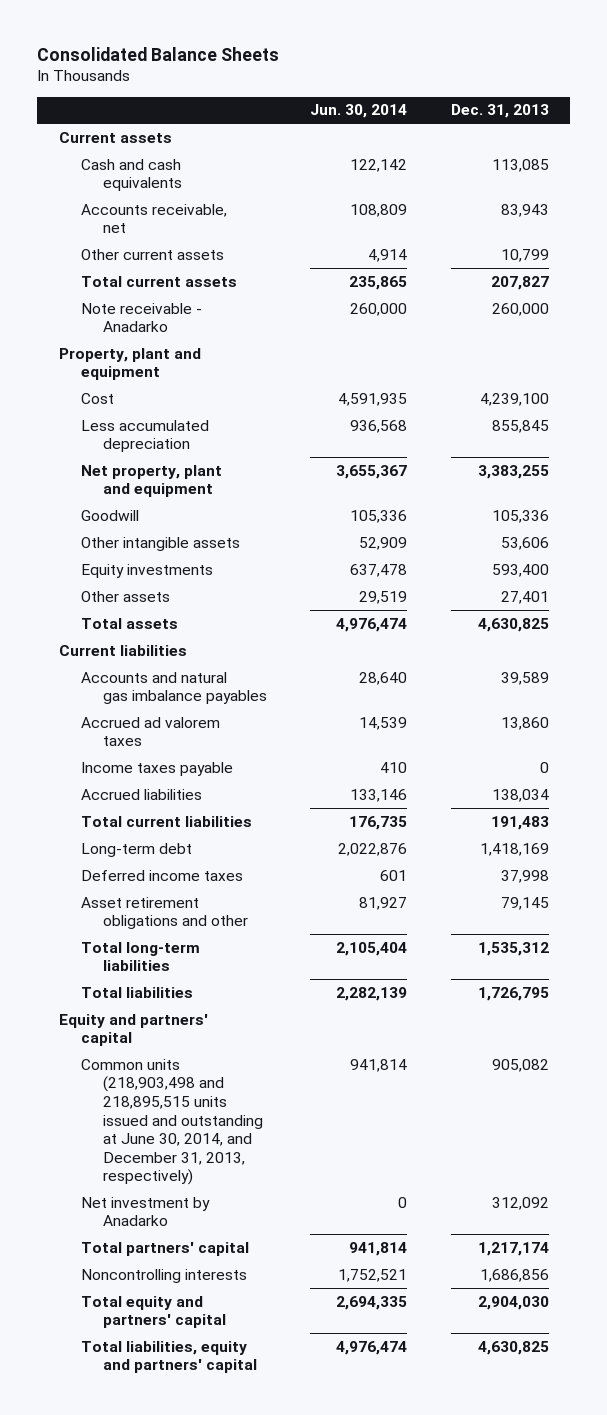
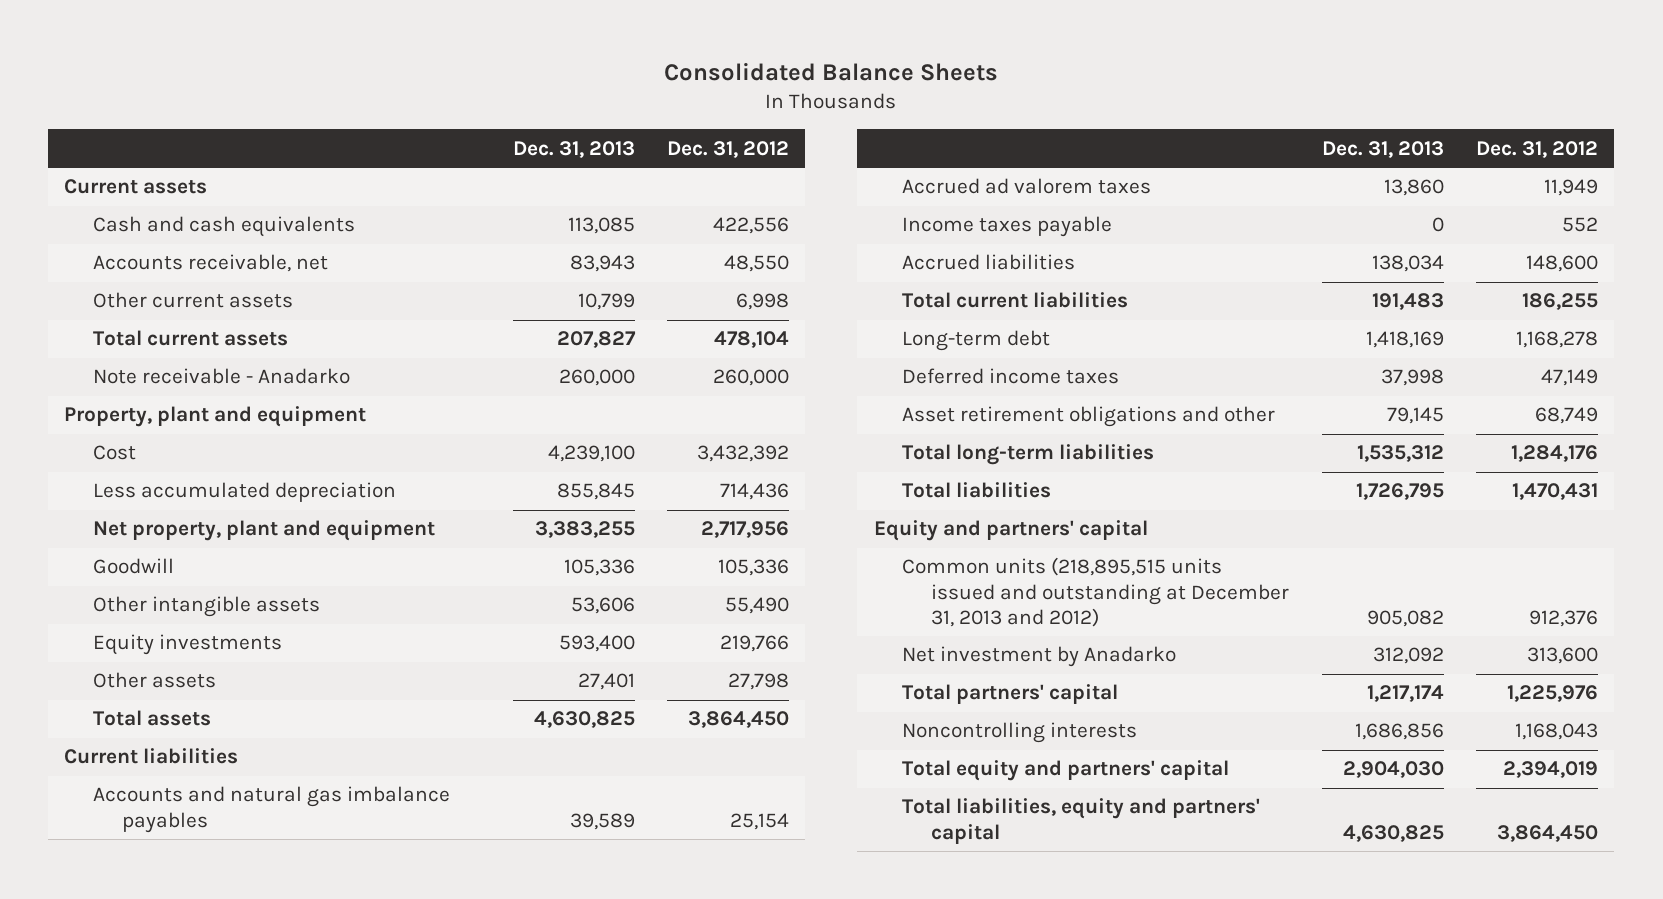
[310,104,408,119] Jun. 30, 2014 -> none
none -> [667,140,790,158] Dec. 31, 2012
[80,1058,263,1186] Common units (218,903,498 and 218,895,515 units issued and outstanding at June 30, 2014, and December 31, 2013, respectively) -> [902,557,1290,627] Common units (218,895,515 units issued and outstanding at December 31, 2013 and 2012)

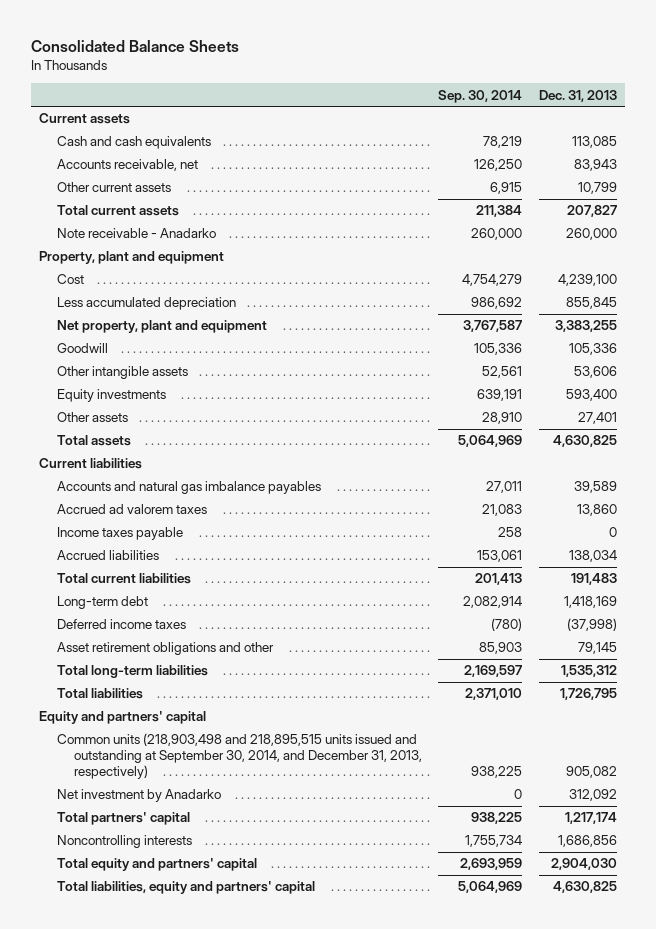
[667,140,790,158] Dec. 31, 2012 -> none
none -> [438,89,523,103] Sep. 30, 2014
[1380,369,1444,387] 37,998 -> [566,618,617,632] (37,998)
[902,557,1290,627] Common units (218,895,515 units issued and outstanding at December 31, 2013 and 2012) -> [56,733,422,780] Common units (218,903,498 and 218,895,515 units issued and outstanding at September 30, 2014, and December 31, 2013, respectively)

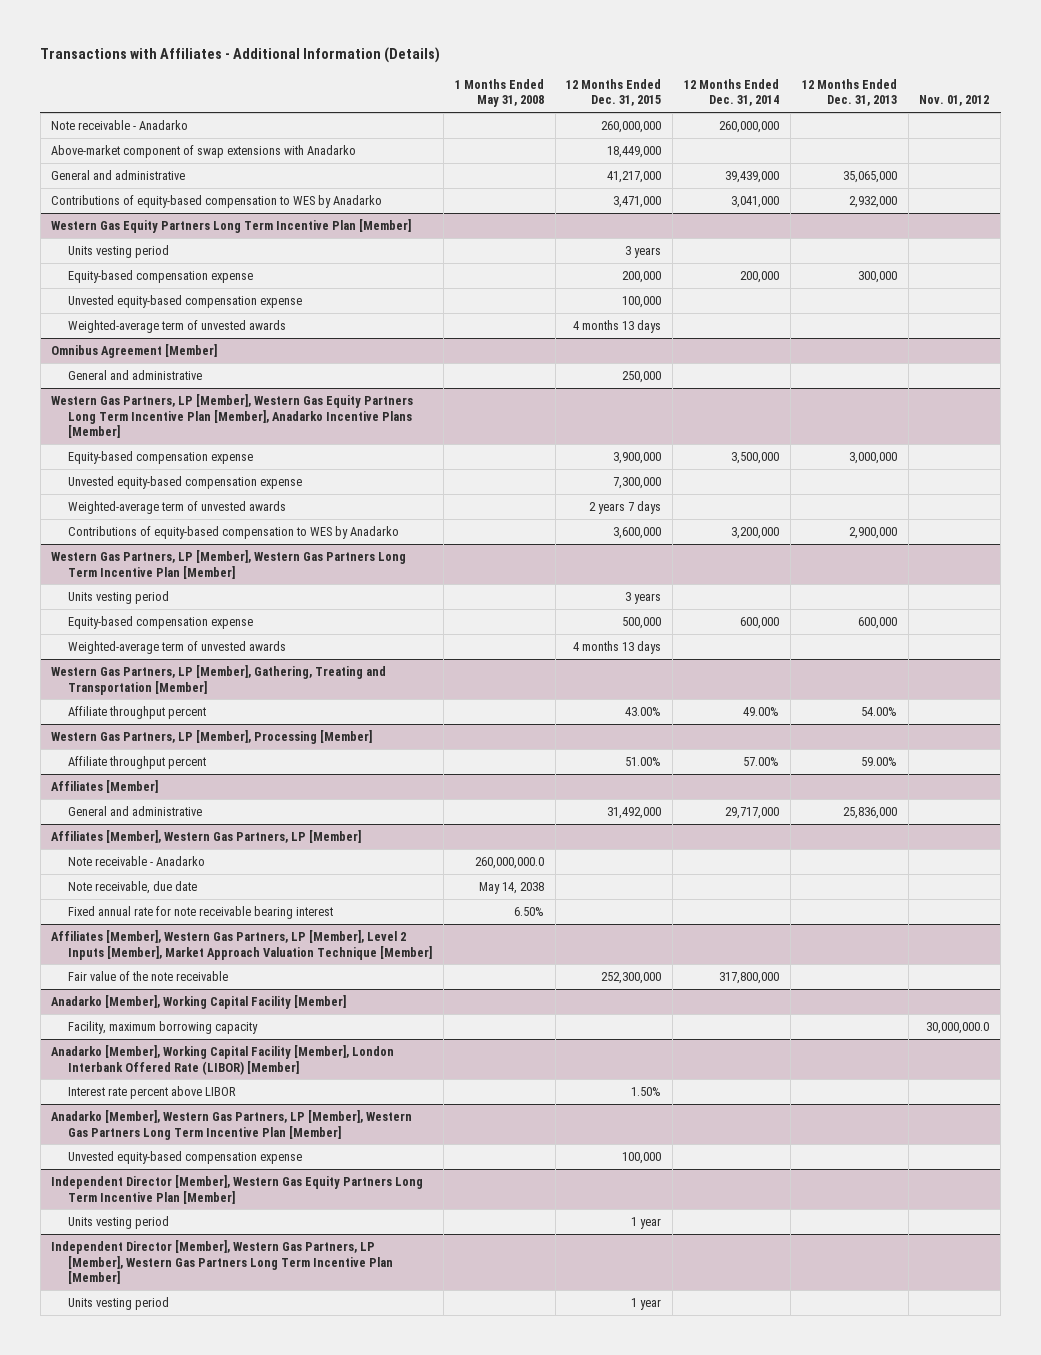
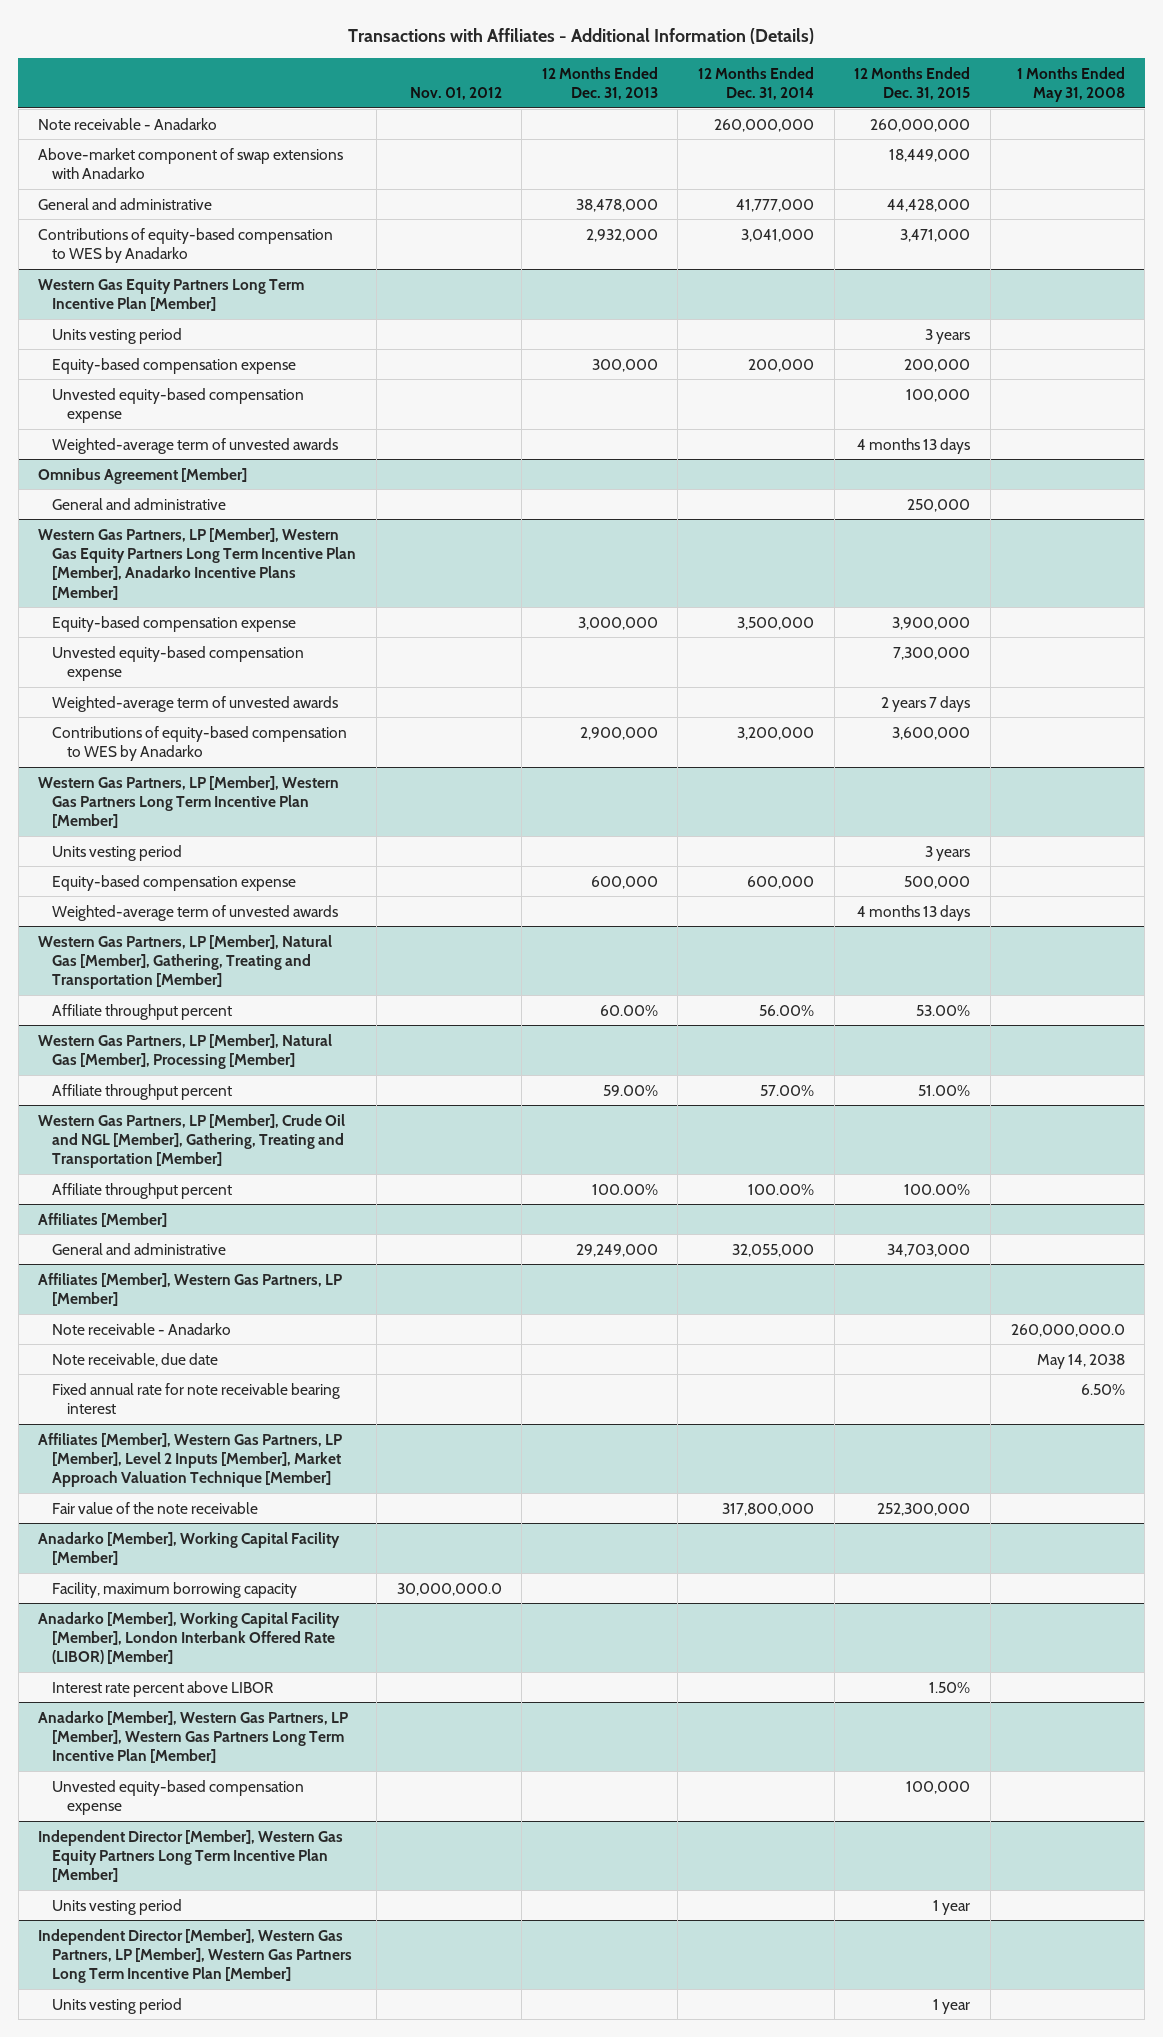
[607,170,662,183] 41,217,000 -> [887,198,971,212] 44,428,000
[725,170,780,183] 39,439,000 -> [736,198,815,212] 41,777,000
[842,170,897,183] 35,065,000 -> [575,198,658,212] 38,478,000
[51,664,387,695] Western Gas Partners, LP [Member], Gathering, Treating and Transportation [Member] -> [38,934,333,990] Western Gas Partners, LP [Member], Natural Gas [Member], Gathering, Treating and Transportation [Member]
[625,706,662,716] 43.00% -> [916,1004,971,1016] 53.00%
[743,706,780,716] 49.00% -> [759,1004,815,1016] 56.00%
[860,706,897,716] 54.00% -> [599,1004,658,1016] 60.00%
[51,729,373,744] Western Gas Partners, LP [Member], Processing [Member] -> [38,1033,333,1069] Western Gas Partners, LP [Member], Natural Gas [Member], Processing [Member]
none -> [38,1113,346,1169] Western Gas Partners, LP [Member], Crude Oil and NGL [Member], Gathering, Treating and Transportation [Member]
none -> [52,1182,233,1199] Affiliate throughput percent
[607,806,662,819] 31,492,000 -> [887,1243,971,1257] 34,703,000
[725,806,780,819] 29,717,000 -> [732,1243,815,1257] 32,055,000
[842,806,897,819] 25,836,000 -> [575,1243,658,1257] 29,249,000

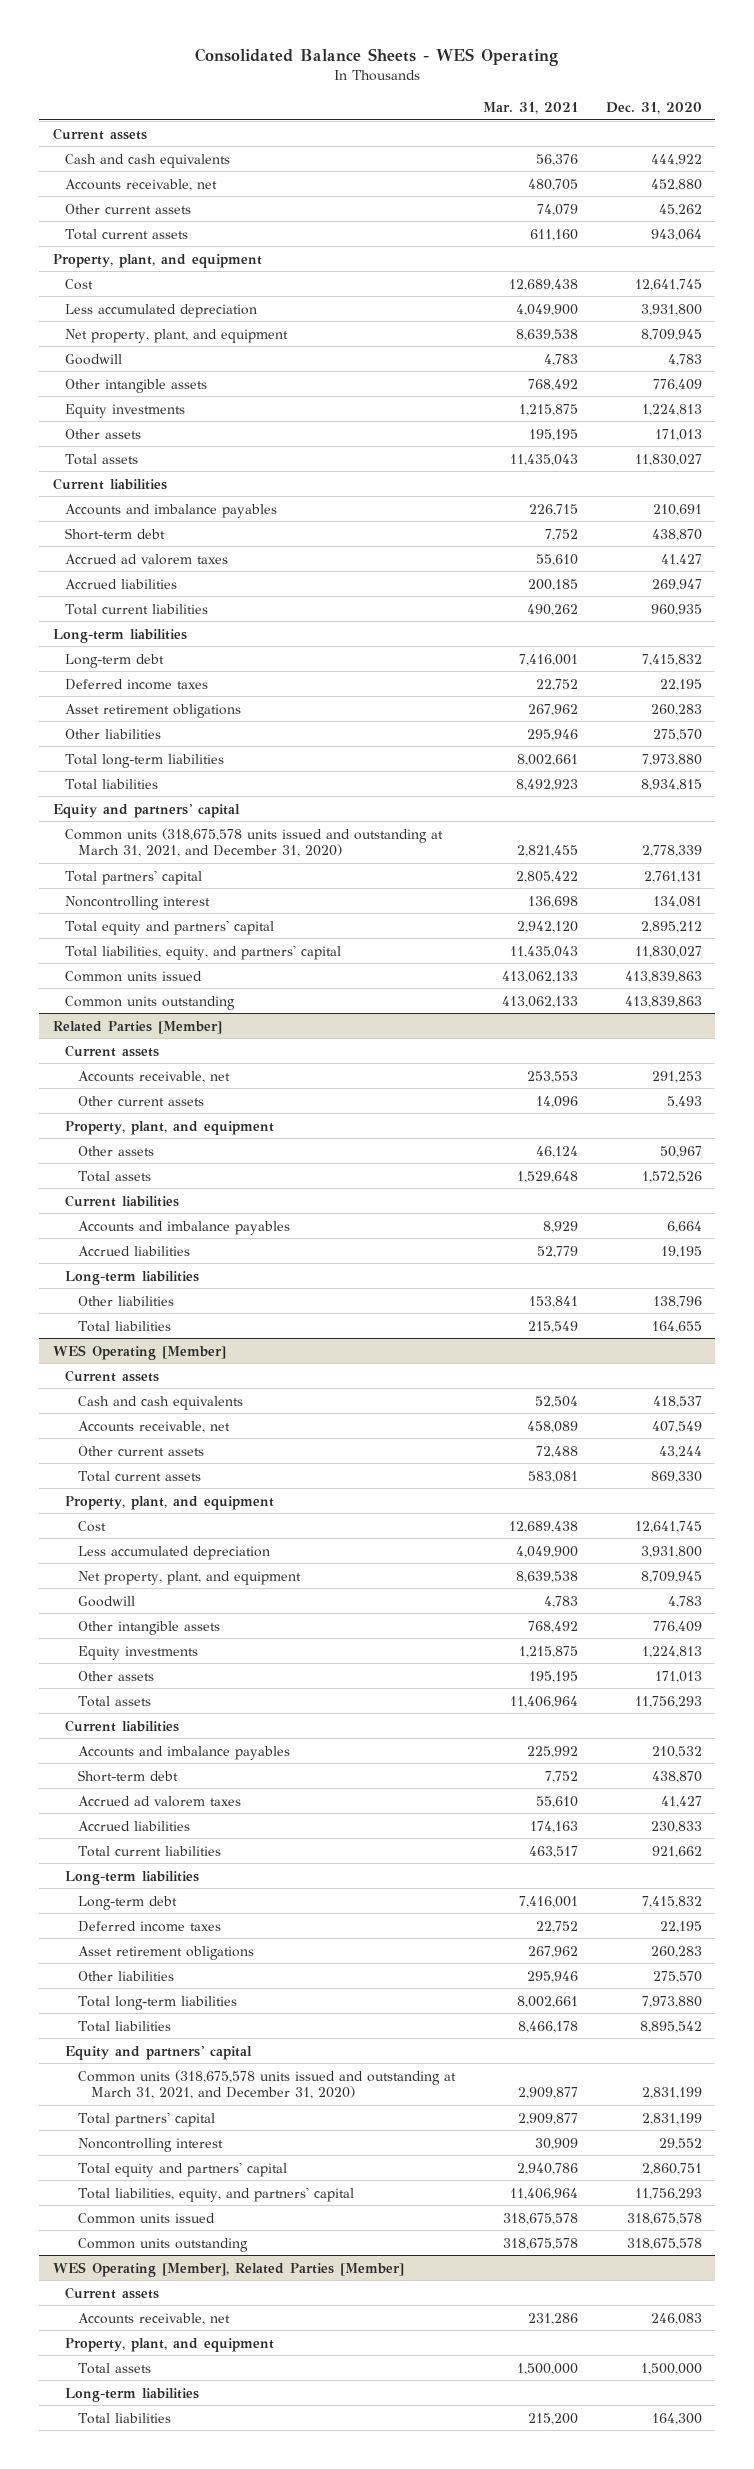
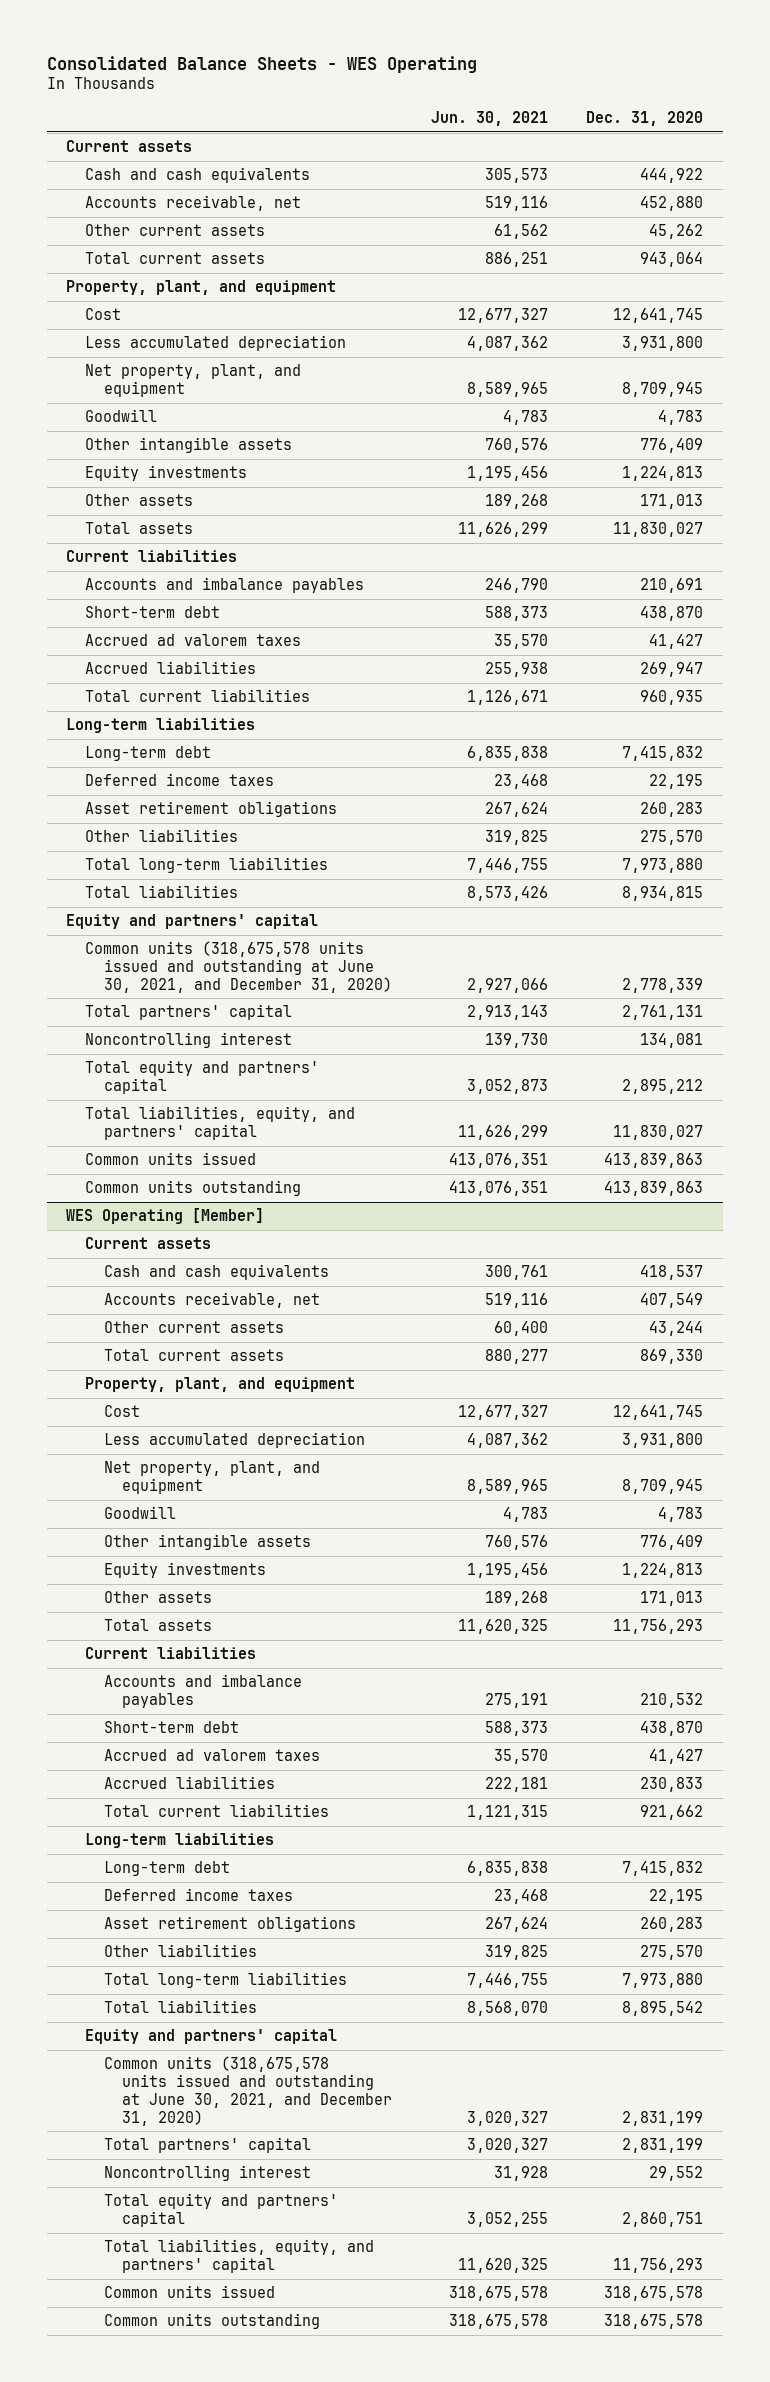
[482,102,578,115] Mar. 31, 2021 -> none
none -> [430,111,548,127] Jun. 30, 2021
[65,827,444,858] Common units (318,675,578 units issued and outstanding at March 31, 2021, and December 31, 2020) -> [84,941,392,993] Common units (318,675,578 units issued and outstanding at June 30, 2021, and December 31, 2020)
[52,1020,222,1034] Related Parties [Member] -> none
[65,1044,160,1057] Current assets -> none
[78,1070,231,1083] Accounts receivable, net -> none
[78,1095,205,1106] Other current assets -> none
[65,1120,275,1135] Property, plant, and equipment -> none
[78,1145,155,1156] Other assets -> none
[78,1170,152,1182] Total assets -> none
[65,1194,180,1207] Current liabilities -> none
[78,1220,291,1235] Accounts and imbalance payables -> none
[78,1245,191,1256] Accrued liabilities -> none
[65,1270,200,1285] Long-term liabilities -> none
[78,1295,175,1306] Other liabilities -> none
[78,1320,172,1332] Total liabilities -> none
[78,2069,457,2100] Common units (318,675,578 units issued and outstanding at March 31, 2021, and December 31, 2020) -> [103,2056,393,2126] Common units (318,675,578 units issued and outstanding at June 30, 2021, and December 31, 2020)
[52,2261,404,2277] WES Operating [Member], Related Parties [Member] -> none
[65,2286,160,2299] Current assets -> none
[78,2312,231,2325] Accounts receivable, net -> none
[65,2337,275,2352] Property, plant, and equipment -> none
[78,2362,152,2374] Total assets -> none
[65,2387,200,2402] Long-term liabilities -> none
[78,2412,172,2424] Total liabilities -> none

